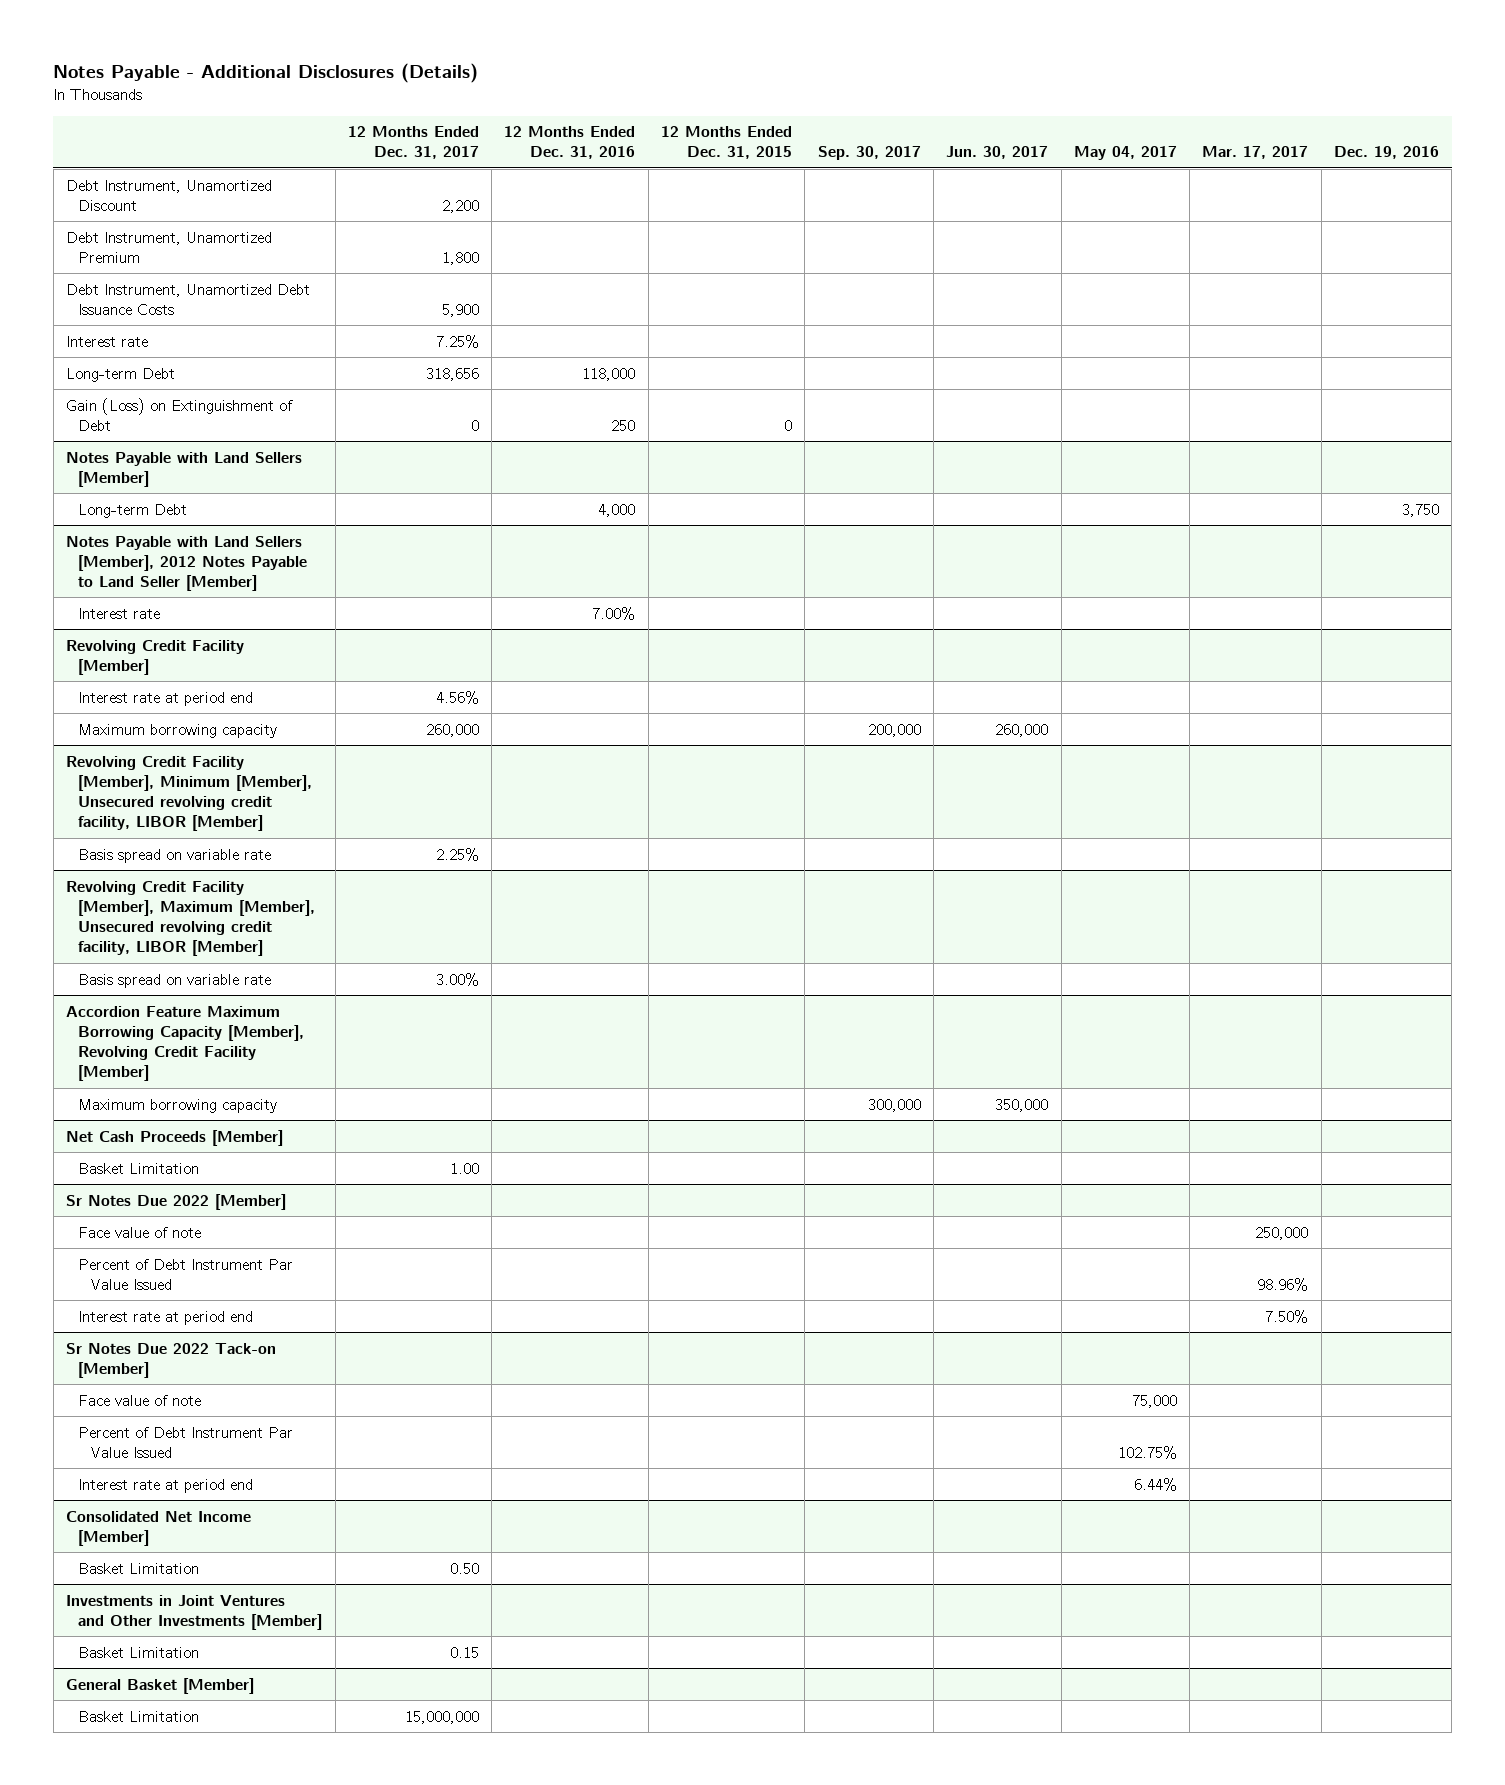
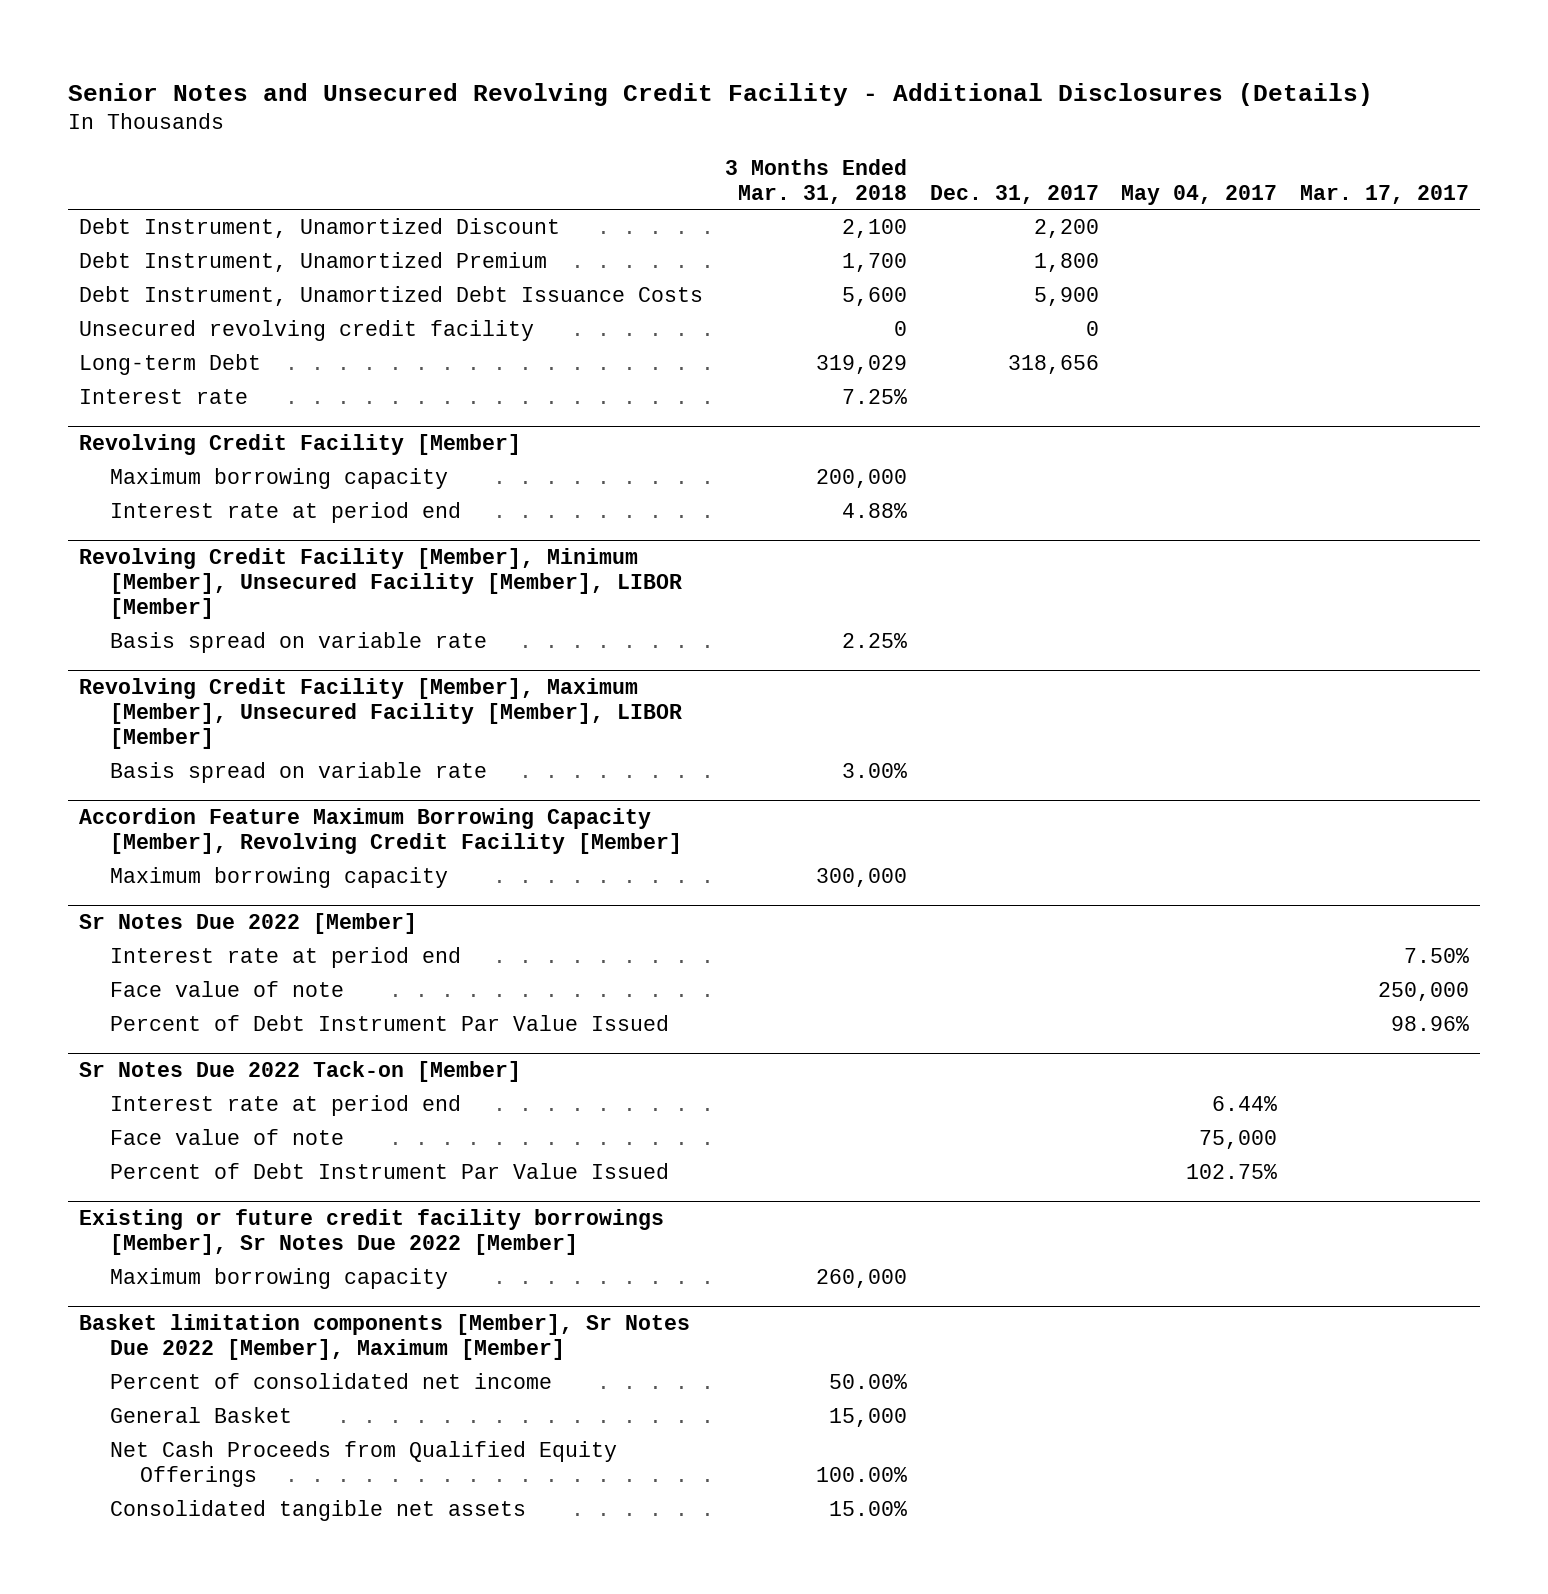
[53,63,479,84] Notes Payable - Additional Disclosures (Details) -> [67,82,1373,106] Senior Notes and Unsecured Revolving Credit Facility - Additional Disclosures (Details)
[347,126,479,160] 12 Months Ended Dec. 31, 2017 -> none
[504,126,636,160] 12 Months Ended Dec. 31, 2016 -> none
[661,126,793,160] 12 Months Ended Dec. 31, 2015 -> none
[817,146,921,161] Sep. 30, 2017 -> none
[946,146,1049,160] Jun. 30, 2017 -> none
[1334,146,1440,160] Dec. 19, 2016 -> none
none -> [725,158,908,204] 3 Months Ended Mar. 31, 2018
none -> [929,184,1099,204] Dec. 31, 2017
none -> [78,319,534,341] Unsecured revolving credit facility
[65,397,293,431] Gain (Loss) on Extinguishment of Debt -> none
[65,451,302,487] Notes Payable with Land Sellers [Member] -> none
[78,503,188,518] Long-term Debt -> none
[65,535,308,591] Notes Payable with Land Sellers [Member], 2012 Notes Payable to Land Seller [Member] -> none
[78,607,161,619] Interest rate -> none
[65,335,148,347] Interest rate -> [78,388,248,404] Interest rate
[78,691,254,706] Interest rate at period end -> [109,501,461,523] Interest rate at period end
[65,755,313,832] Revolving Credit Facility [Member], Minimum [Member], Unsecured revolving credit facility, LIBOR [Member] -> [78,548,682,620] Revolving Credit Facility [Member], Minimum [Member], Unsecured Facility [Member], LIBOR [Member]
[65,880,316,957] Revolving Credit Facility [Member], Maximum [Member], Unsecured revolving credit facility, LIBOR [Member] -> [78,678,682,750] Revolving Credit Facility [Member], Maximum [Member], Unsecured Facility [Member], LIBOR [Member]
[65,1129,283,1146] Net Cash Proceeds [Member] -> none
[78,1162,200,1174] Basket Limitation -> none
[78,1310,254,1325] Interest rate at period end -> [109,946,461,968] Interest rate at period end
[78,1478,254,1493] Interest rate at period end -> [109,1094,461,1116] Interest rate at period end
[65,1510,251,1546] Consolidated Net Income [Member] -> none
[78,1562,200,1574] Basket Limitation -> none
[65,1594,323,1630] Investments in Joint Ventures and Other Investments [Member] -> none
[78,1646,200,1658] Basket Limitation -> none
[65,1677,254,1694] General Basket [Member] -> none
[78,1710,200,1722] Basket Limitation -> none
none -> [78,1209,664,1256] Existing or future credit facility borrowings [Member], Sr Notes Due 2022 [Member]
none -> [109,1267,448,1289] Maximum borrowing capacity
none -> [78,1314,690,1361] Basket limitation components [Member], Sr Notes Due 2022 [Member], Maximum [Member]
none -> [109,1372,552,1389] Percent of consolidated net income
none -> [109,1406,292,1423] General Basket
none -> [109,1440,617,1487] Net Cash Proceeds from Qualified Equity Offerings
none -> [109,1499,526,1521] Consolidated tangible net assets

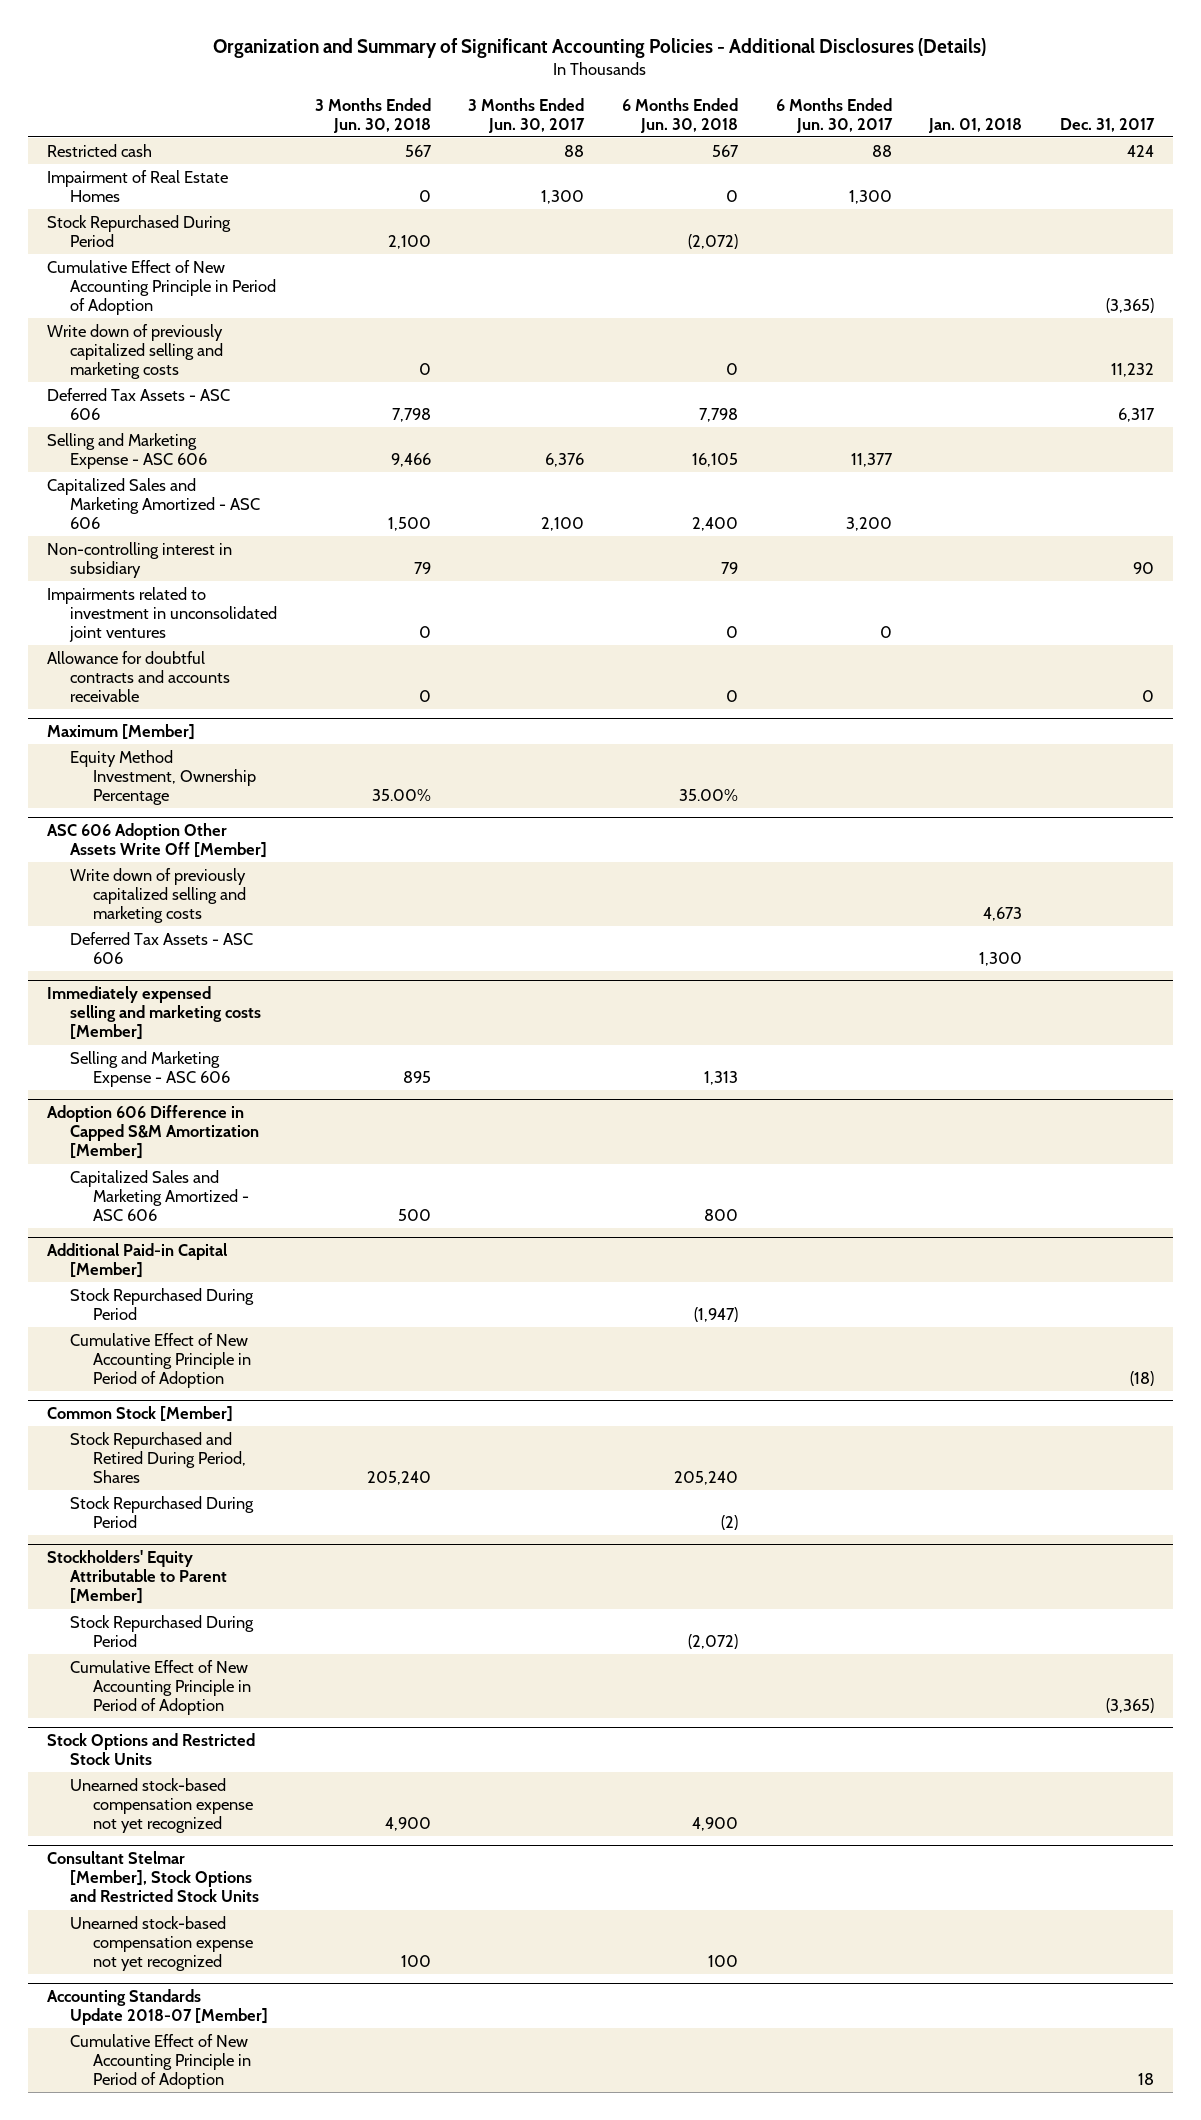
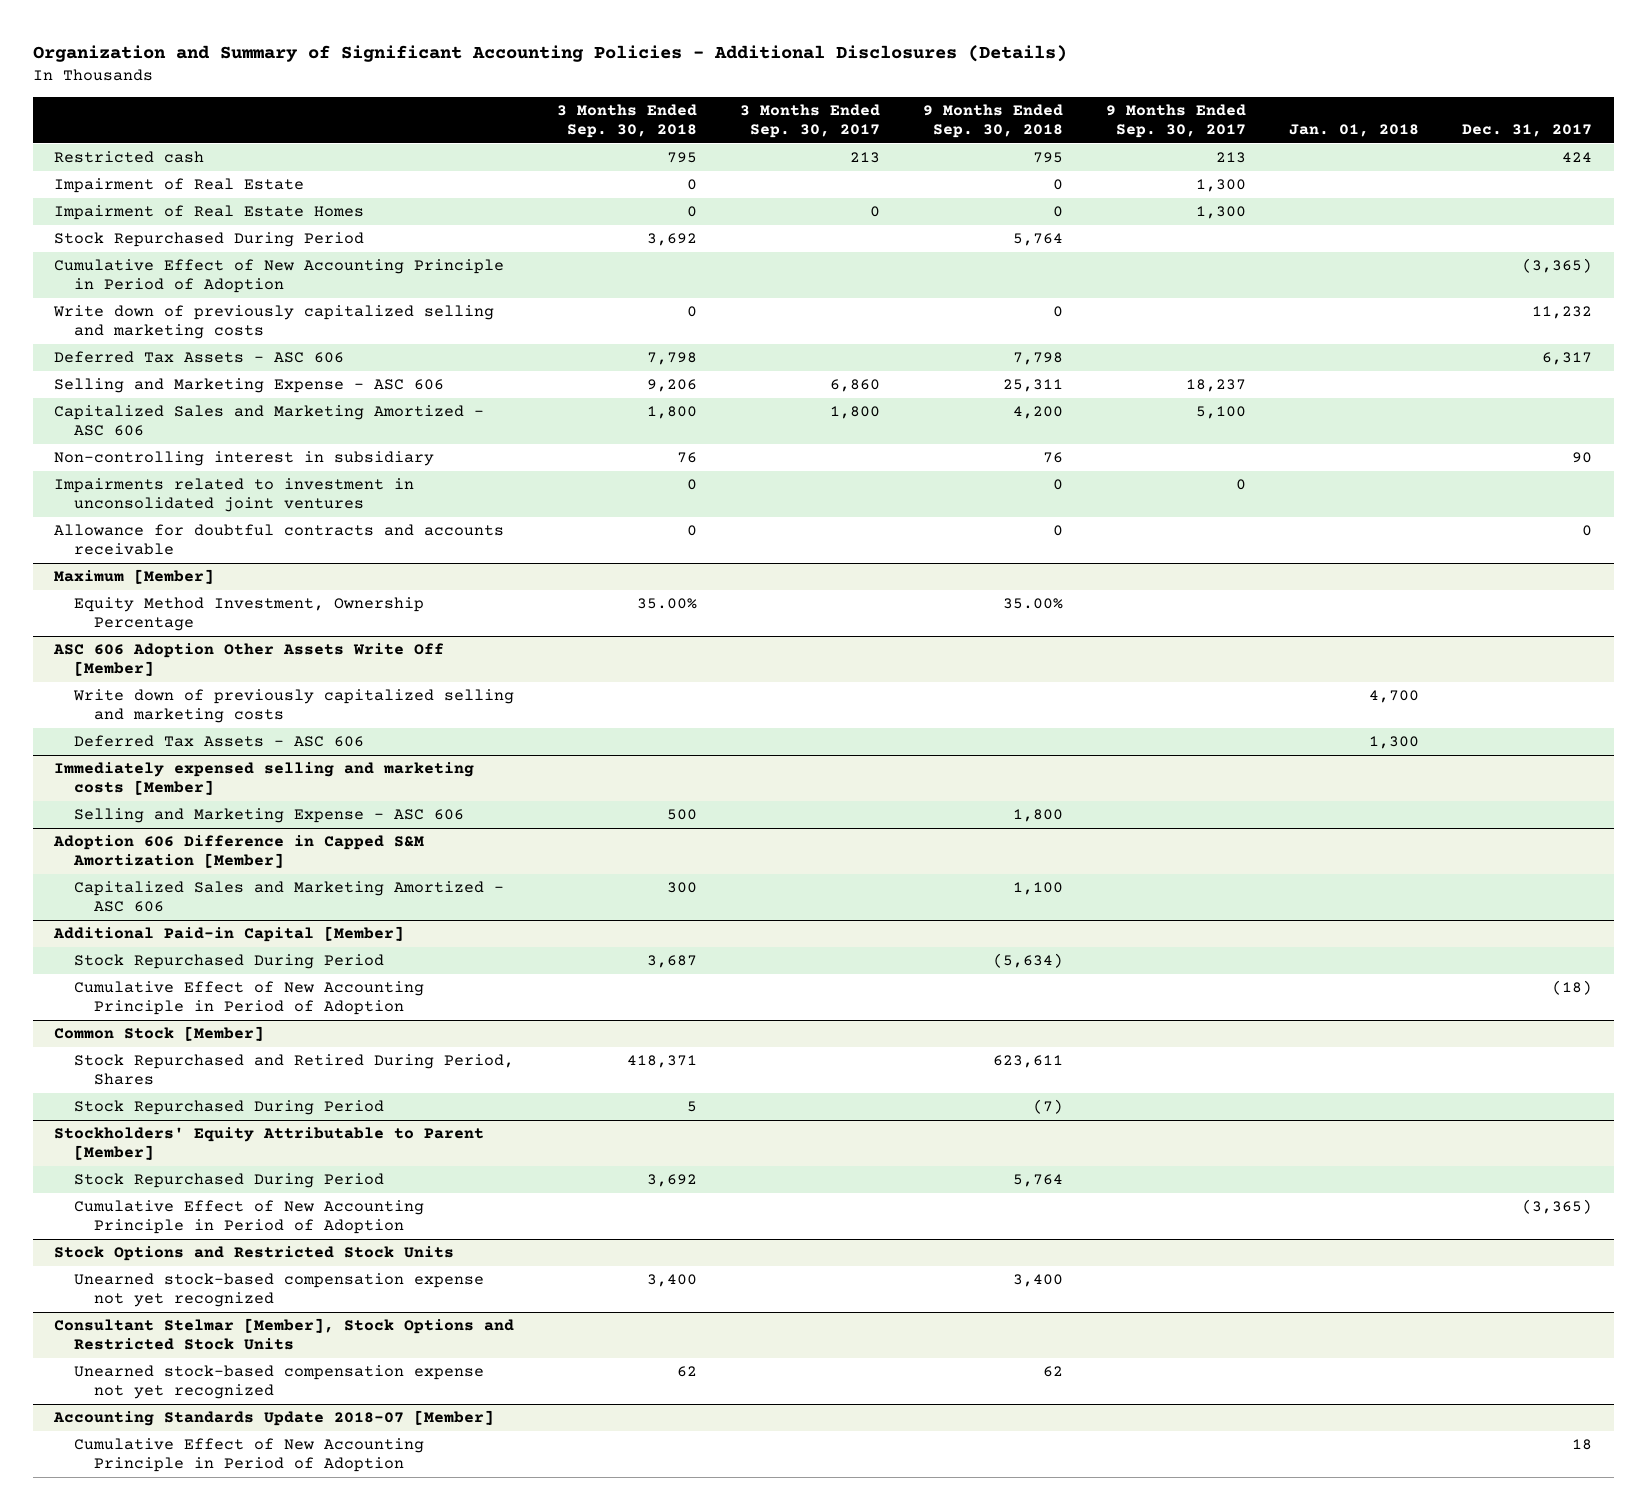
[314,97,431,133] 3 Months Ended Jun. 30, 2018 -> none
[468,97,586,133] 3 Months Ended Jun. 30, 2017 -> none
[621,97,738,133] 6 Months Ended Jun. 30, 2018 -> none
[775,97,893,133] 6 Months Ended Jun. 30, 2017 -> none
none -> [557,104,698,138] 3 Months Ended Sep. 30, 2018
none -> [740,104,881,138] 3 Months Ended Sep. 30, 2017
none -> [923,104,1064,138] 9 Months Ended Sep. 30, 2018
none -> [1106,104,1247,138] 9 Months Ended Sep. 30, 2017
none -> [54,178,305,194] Impairment of Real Estate
[983,906,1023,921] 4,673 -> [1369,690,1420,704] 4,700

